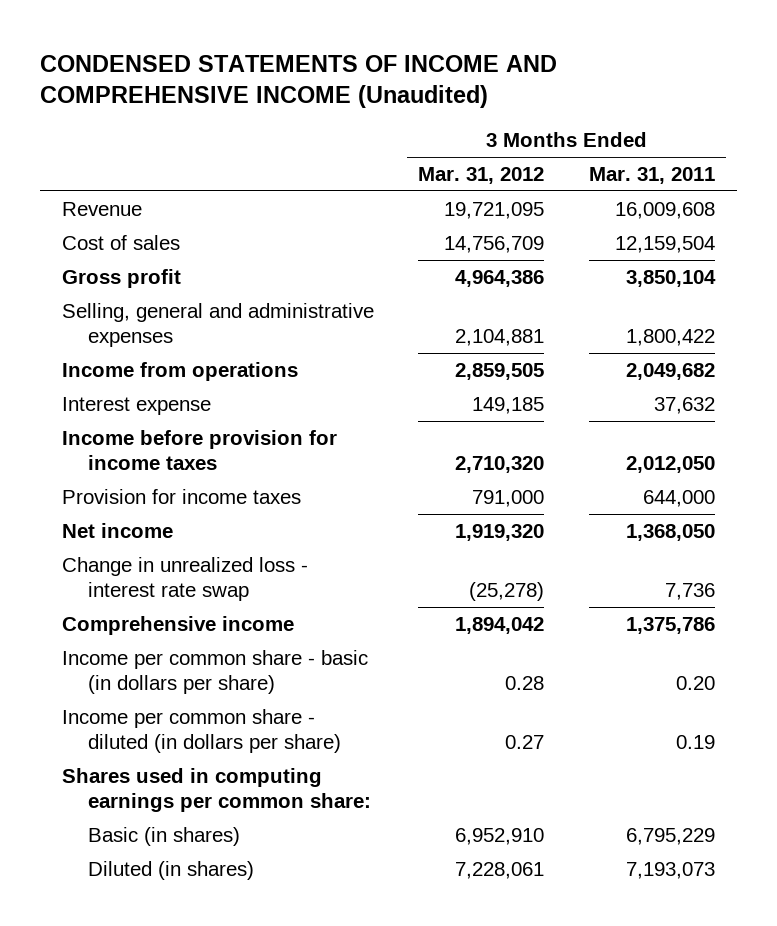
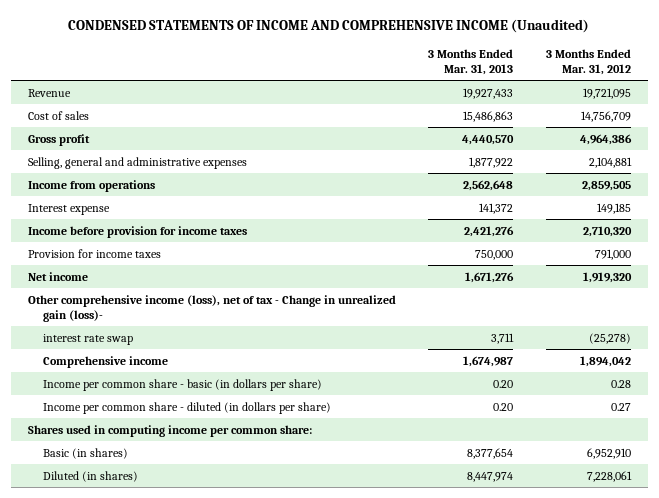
[588,167,715,185] Mar. 31, 2011 -> none
none -> [428,48,514,76] 3 Months Ended Mar. 31, 2013
none -> [27,294,396,322] Other comprehensive income (loss), net of tax - Change in unrealized gain (loss)-
[62,556,309,602] Change in unrealized loss - interest rate swap -> [42,333,133,345] interest rate swap
[62,767,372,813] Shares used in computing earnings per common share: -> [27,424,312,437] Shares used in computing income per common share:

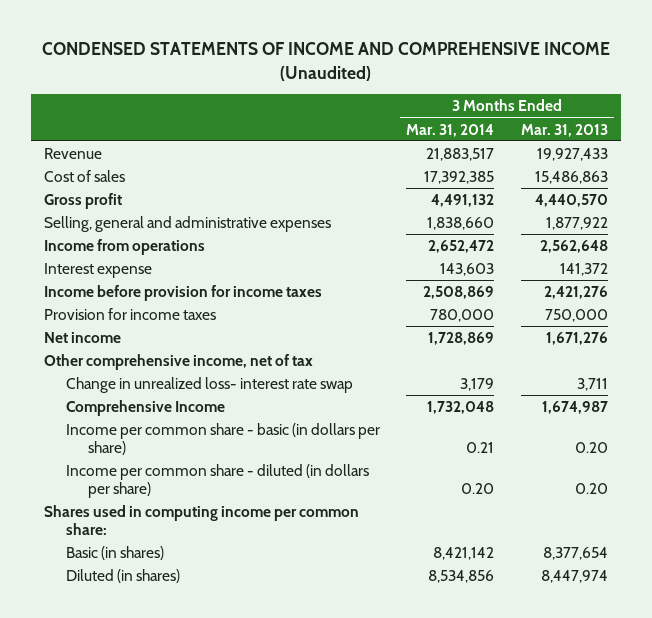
[546,48,632,76] 3 Months Ended Mar. 31, 2012 -> none
none -> [406,123,495,137] Mar. 31, 2014
[27,294,396,322] Other comprehensive income (loss), net of tax - Change in unrealized gain (loss)- -> [44,353,314,370] Other comprehensive income, net of tax
[42,333,133,345] interest rate swap -> [66,376,354,393] Change in unrealized loss- interest rate swap
[42,355,168,368] Comprehensive income -> [66,399,226,416] Comprehensive Income

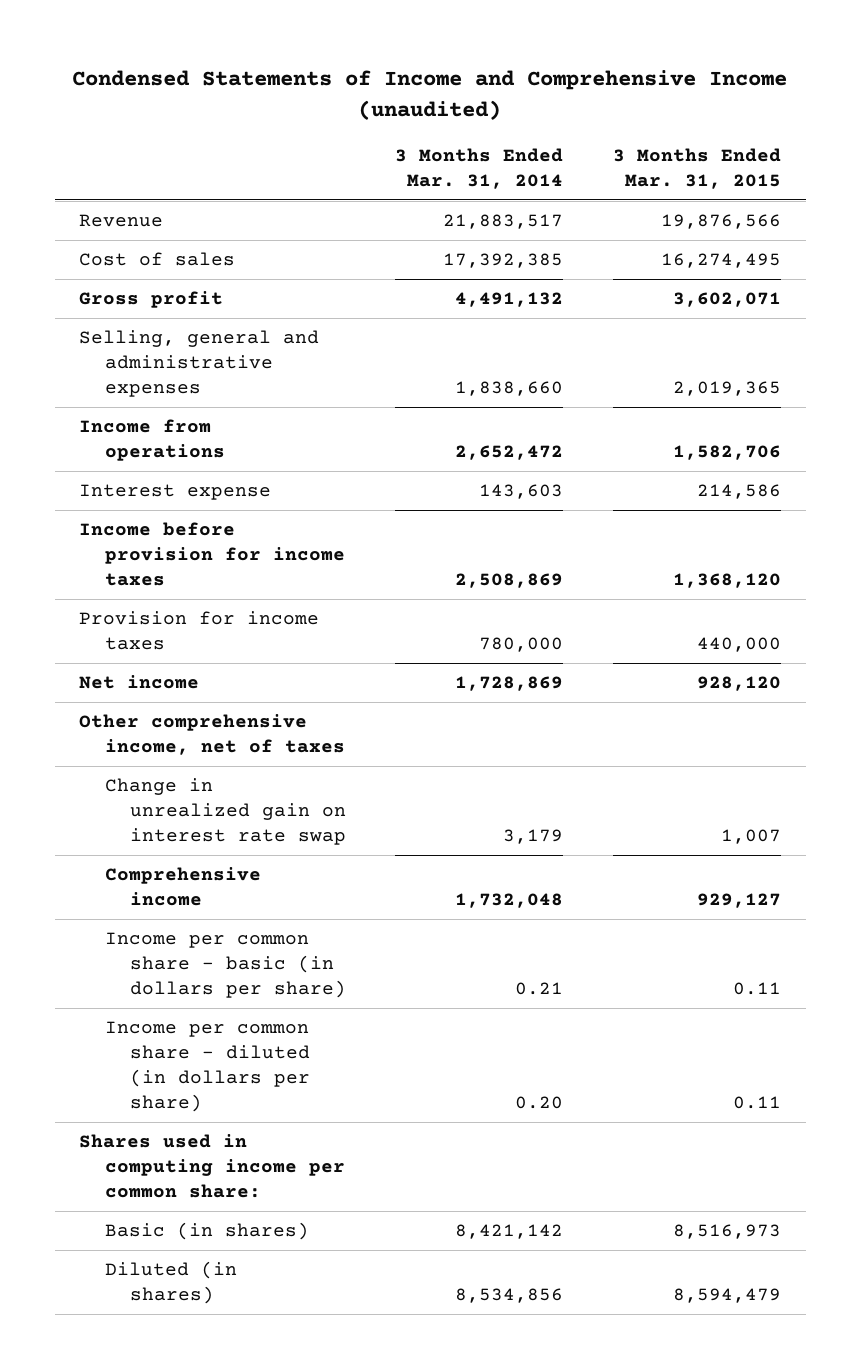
[42,42,611,82] CONDENSED STATEMENTS OF INCOME AND COMPREHENSIVE INCOME (Unaudited) -> [72,70,788,120] Condensed Statements of Income and Comprehensive Income (unaudited)
[520,123,608,137] Mar. 31, 2013 -> none
none -> [613,147,782,189] 3 Months Ended Mar. 31, 2015
[44,353,314,370] Other comprehensive income, net of tax -> [79,714,345,756] Other comprehensive income, net of taxes
[66,376,354,393] Change in unrealized loss- interest rate swap -> [104,778,346,846] Change in unrealized gain on interest rate swap
[66,399,226,416] Comprehensive Income -> [104,867,261,907] Comprehensive income

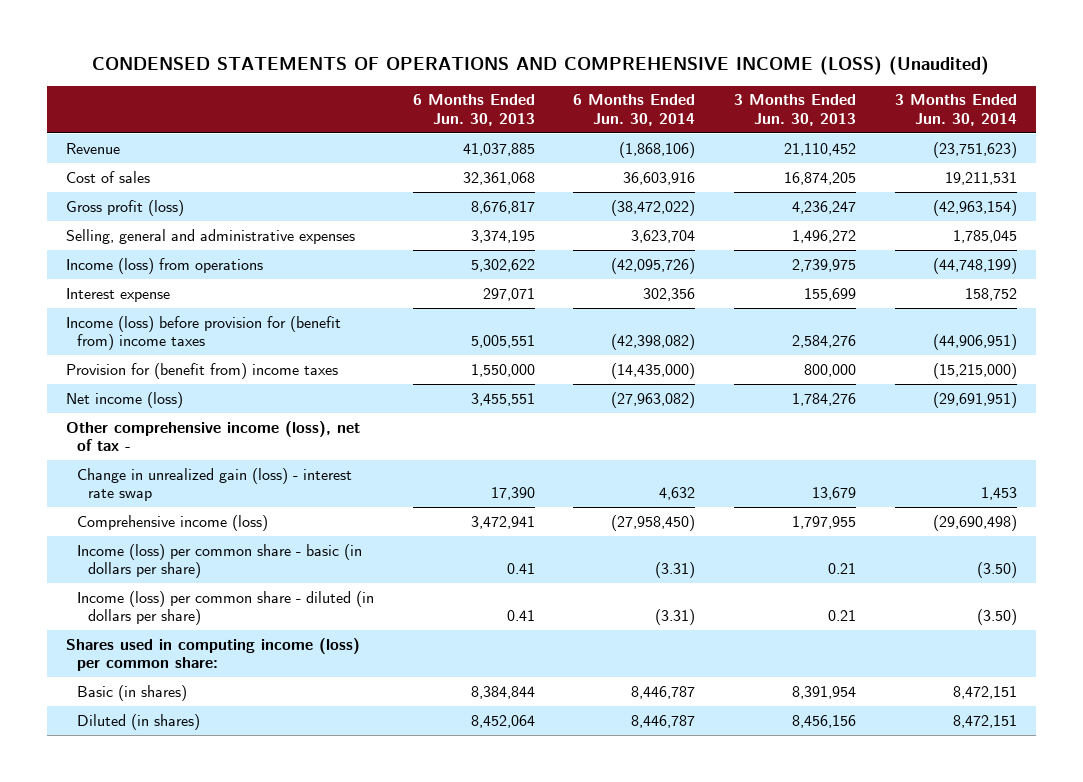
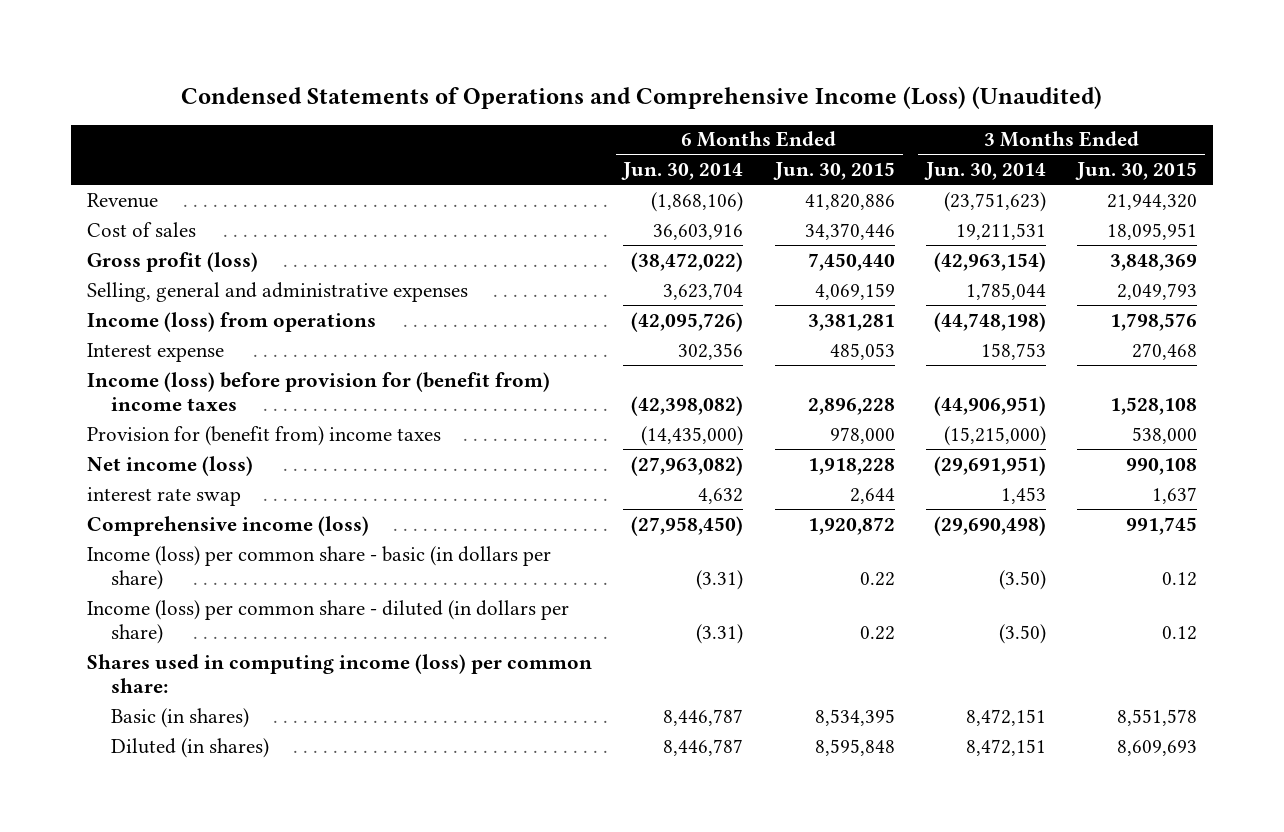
[92,56,990,76] CONDENSED STATEMENTS OF OPERATIONS AND COMPREHENSIVE INCOME (LOSS) (Unaudited) -> [181,85,1103,109] Condensed Statements of Operations and Comprehensive Income (Loss) (Unaudited)
[412,94,535,126] 6 Months Ended Jun. 30, 2013 -> none
[734,94,857,126] 3 Months Ended Jun. 30, 2013 -> none
none -> [772,162,895,181] Jun. 30, 2015
none -> [1075,162,1198,181] Jun. 30, 2015
[952,229,1017,243] 1,785,045 -> [966,282,1047,300] 1,785,044
[932,257,1017,274] (44,748,199) -> [934,311,1047,332] (44,748,198)
[964,287,1017,301] 158,752 -> [981,342,1047,360] 158,753
[65,420,360,452] Other comprehensive income (loss), net of tax - -> none
[77,467,353,502] Change in unrealized gain (loss) - interest rate swap -> [87,486,242,506] interest rate swap

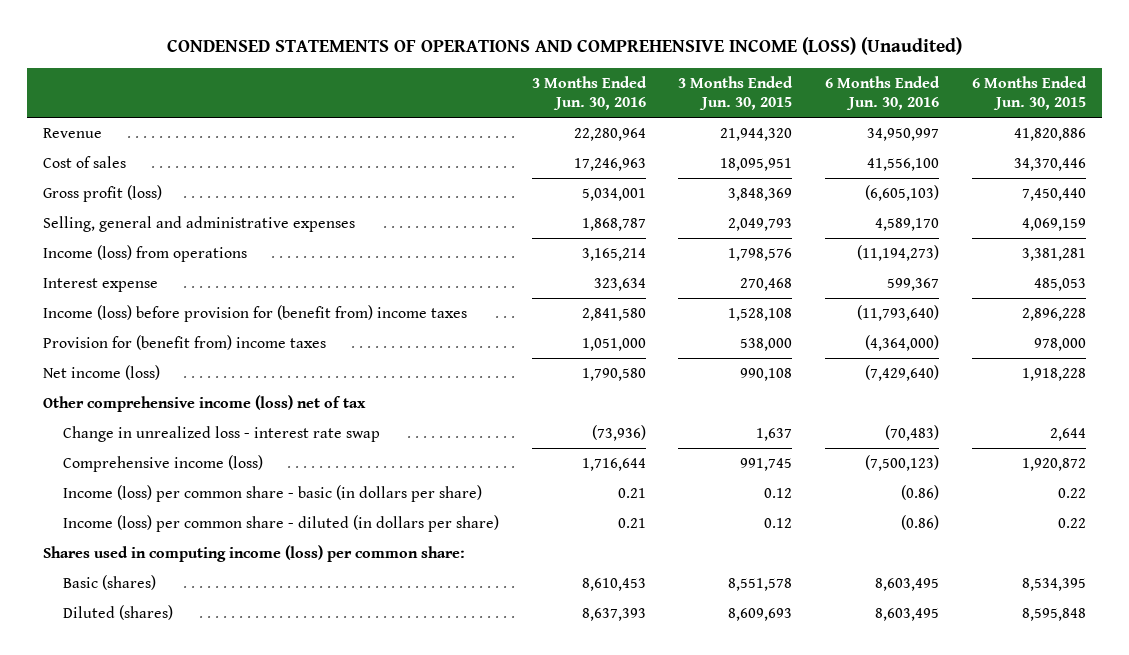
[181,85,1103,109] Condensed Statements of Operations and Comprehensive Income (Loss) (Unaudited) -> [166,36,962,55] CONDENSED STATEMENTS OF OPERATIONS AND COMPREHENSIVE INCOME (LOSS) (Unaudited)
[621,162,744,181] Jun. 30, 2014 -> none
[924,162,1047,181] Jun. 30, 2014 -> none
none -> [531,76,647,111] 3 Months Ended Jun. 30, 2016
none -> [825,76,941,111] 6 Months Ended Jun. 30, 2016
none -> [43,395,367,413] Other comprehensive income (loss) net of tax
[87,486,242,506] interest rate swap -> [62,426,380,443] Change in unrealized loss - interest rate swap
[110,707,249,728] Basic (in shares) -> [62,575,156,591] Basic (shares)
[110,737,269,758] Diluted (in shares) -> [62,605,173,621] Diluted (shares)

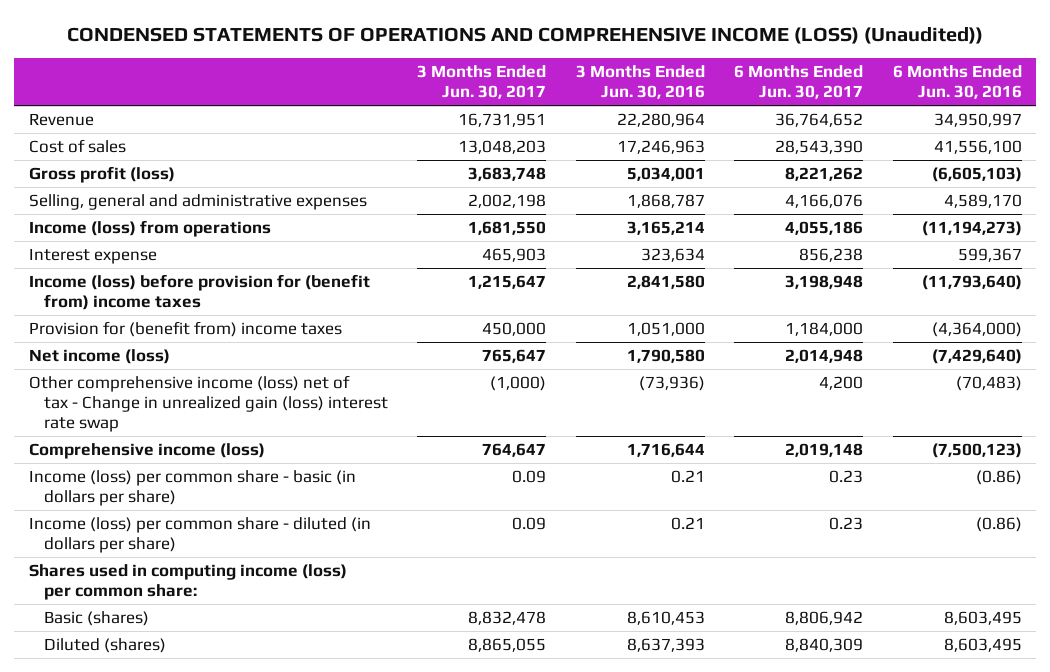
[166,36,962,55] CONDENSED STATEMENTS OF OPERATIONS AND COMPREHENSIVE INCOME (LOSS) (Unaudited) -> [67,26,984,44] CONDENSED STATEMENTS OF OPERATIONS AND COMPREHENSIVE INCOME (LOSS) (Unaudited))
[678,76,794,111] 3 Months Ended Jun. 30, 2015 -> none
[971,76,1087,111] 6 Months Ended Jun. 30, 2015 -> none
none -> [417,65,547,100] 3 Months Ended Jun. 30, 2017
none -> [734,65,864,100] 6 Months Ended Jun. 30, 2017
[43,395,367,413] Other comprehensive income (loss) net of tax -> none
[62,426,380,443] Change in unrealized loss - interest rate swap -> [28,375,388,432] Other comprehensive income (loss) net of tax - Change in unrealized gain (loss) interest rate swap

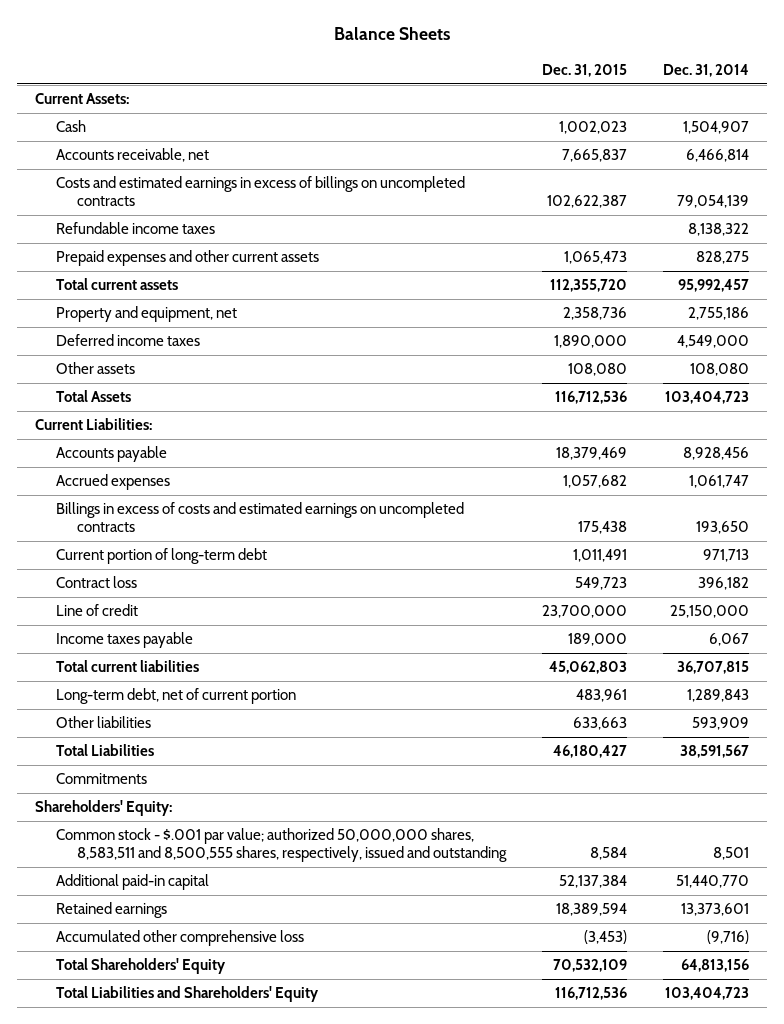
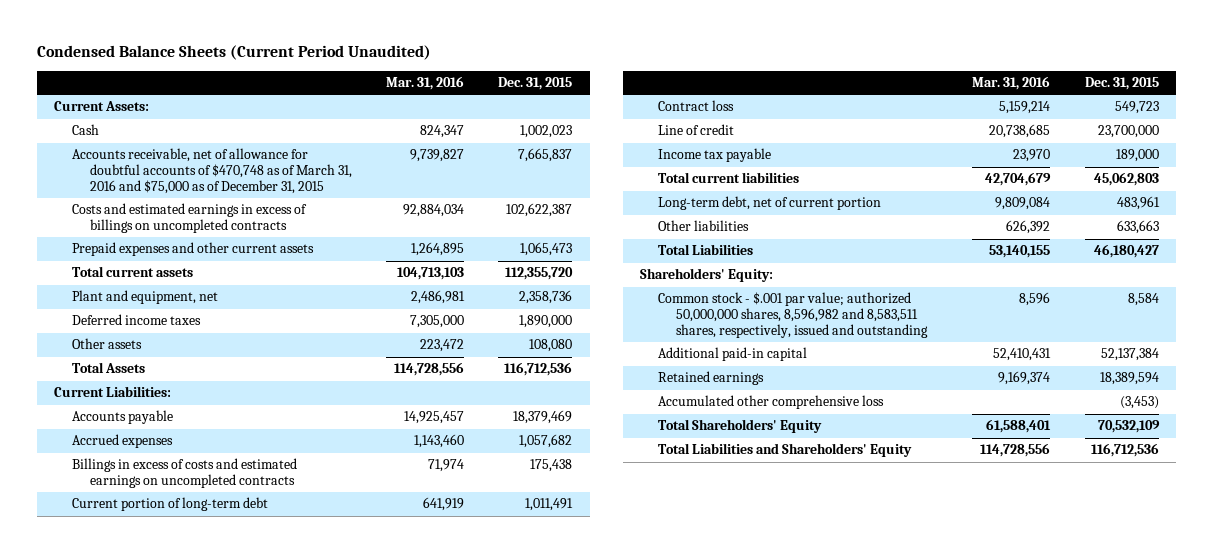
[334,27,451,41] Balance Sheets -> [36,45,431,61] Condensed Balance Sheets (Current Period Unaudited)
[663,63,750,77] Dec. 31, 2014 -> none
none -> [386,76,465,91] Mar. 31, 2016
[56,148,210,163] Accounts receivable, net -> [71,148,353,194] Accounts receivable, net of allowance for doubtful accounts of $470,748 as of March 31, 2016 and $75,000 as of December 31, 2015
[56,222,216,235] Refundable income taxes -> none
[56,306,238,323] Property and equipment, net -> [71,290,218,305] Plant and equipment, net
[56,632,194,649] Income taxes payable -> [658,148,772,163] Income tax payable
[56,773,148,785] Commitments -> none
[56,828,507,862] Common stock - $.001 par value; authorized 50,000,000 shares, 8,583,511 and 8,500,555 shares, respectively, issued and outstanding -> [658,292,929,338] Common stock - $.001 par value; authorized 50,000,000 shares, 8,596,982 and 8,583,511 shares, respectively, issued and outstanding

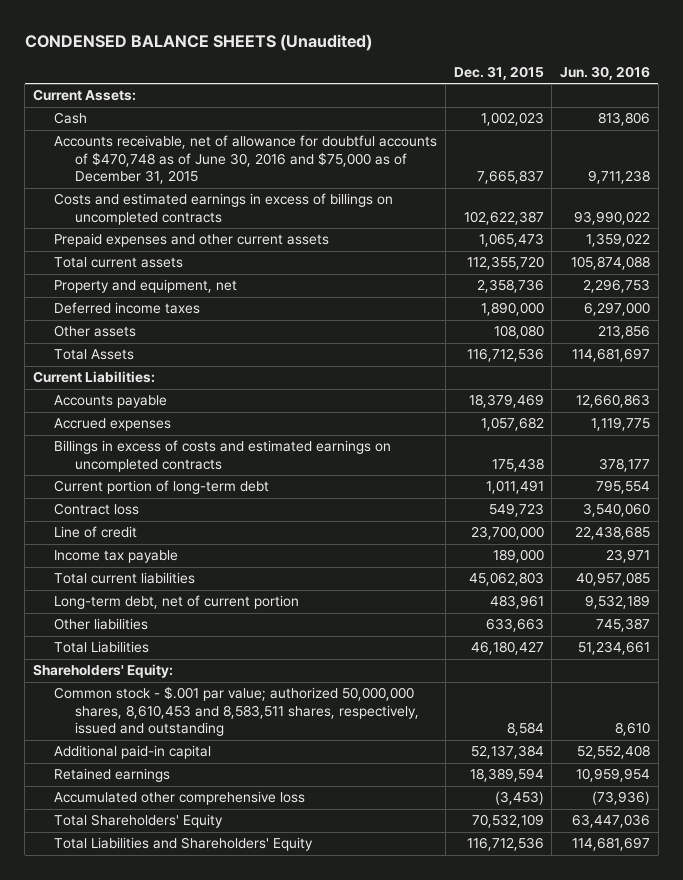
[36,45,431,61] Condensed Balance Sheets (Current Period Unaudited) -> [24,33,372,51] CONDENSED BALANCE SHEETS (Unaudited)
[386,76,465,91] Mar. 31, 2016 -> none
none -> [559,66,650,81] Jun. 30, 2016
[71,148,353,194] Accounts receivable, net of allowance for doubtful accounts of $470,748 as of March 31, 2016 and $75,000 as of December 31, 2015 -> [54,135,438,185] Accounts receivable, net of allowance for doubtful accounts of $470,748 as of June 30, 2016 and $75,000 as of December 31, 2015
[71,290,218,305] Plant and equipment, net -> [54,279,238,294] Property and equipment, net
[658,292,929,338] Common stock - $.001 par value; authorized 50,000,000 shares, 8,596,982 and 8,583,511 shares, respectively, issued and outstanding -> [54,686,420,737] Common stock - $.001 par value; authorized 50,000,000 shares, 8,610,453 and 8,583,511 shares, respectively, issued and outstanding

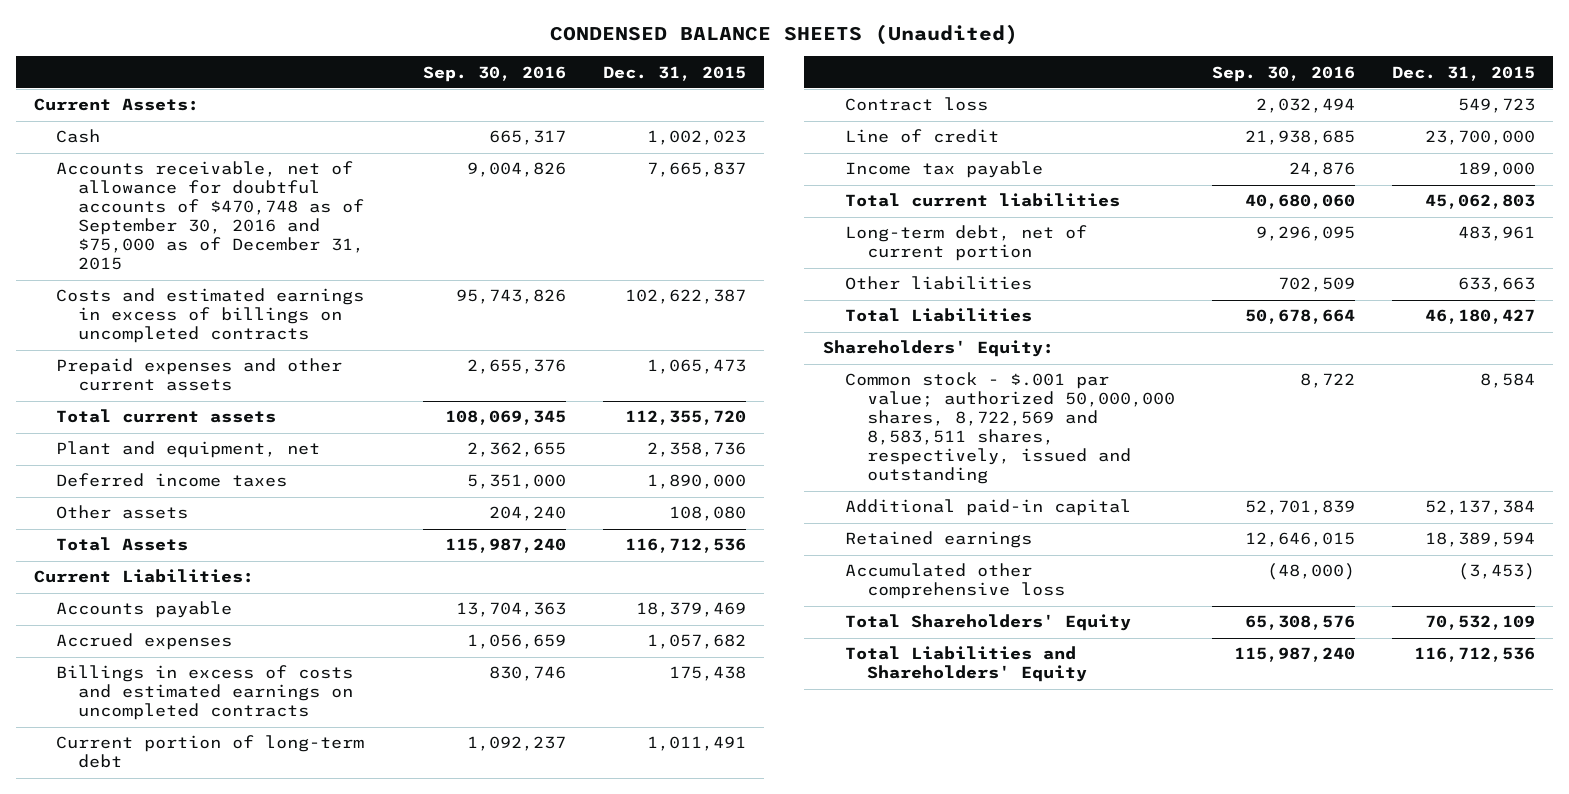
[559,66,650,81] Jun. 30, 2016 -> none
none -> [423,65,567,82] Sep. 30, 2016
[54,135,438,185] Accounts receivable, net of allowance for doubtful accounts of $470,748 as of June 30, 2016 and $75,000 as of December 31, 2015 -> [56,161,365,271] Accounts receivable, net of allowance for doubtful accounts of $470,748 as of September 30, 2016 and $75,000 as of December 31, 2015
[54,279,238,294] Property and equipment, net -> [56,441,321,459] Plant and equipment, net
[54,686,420,737] Common stock - $.001 par value; authorized 50,000,000 shares, 8,610,453 and 8,583,511 shares, respectively, issued and outstanding -> [844,372,1175,485] Common stock - $.001 par value; authorized 50,000,000 shares, 8,722,569 and 8,583,511 shares, respectively, issued and outstanding

